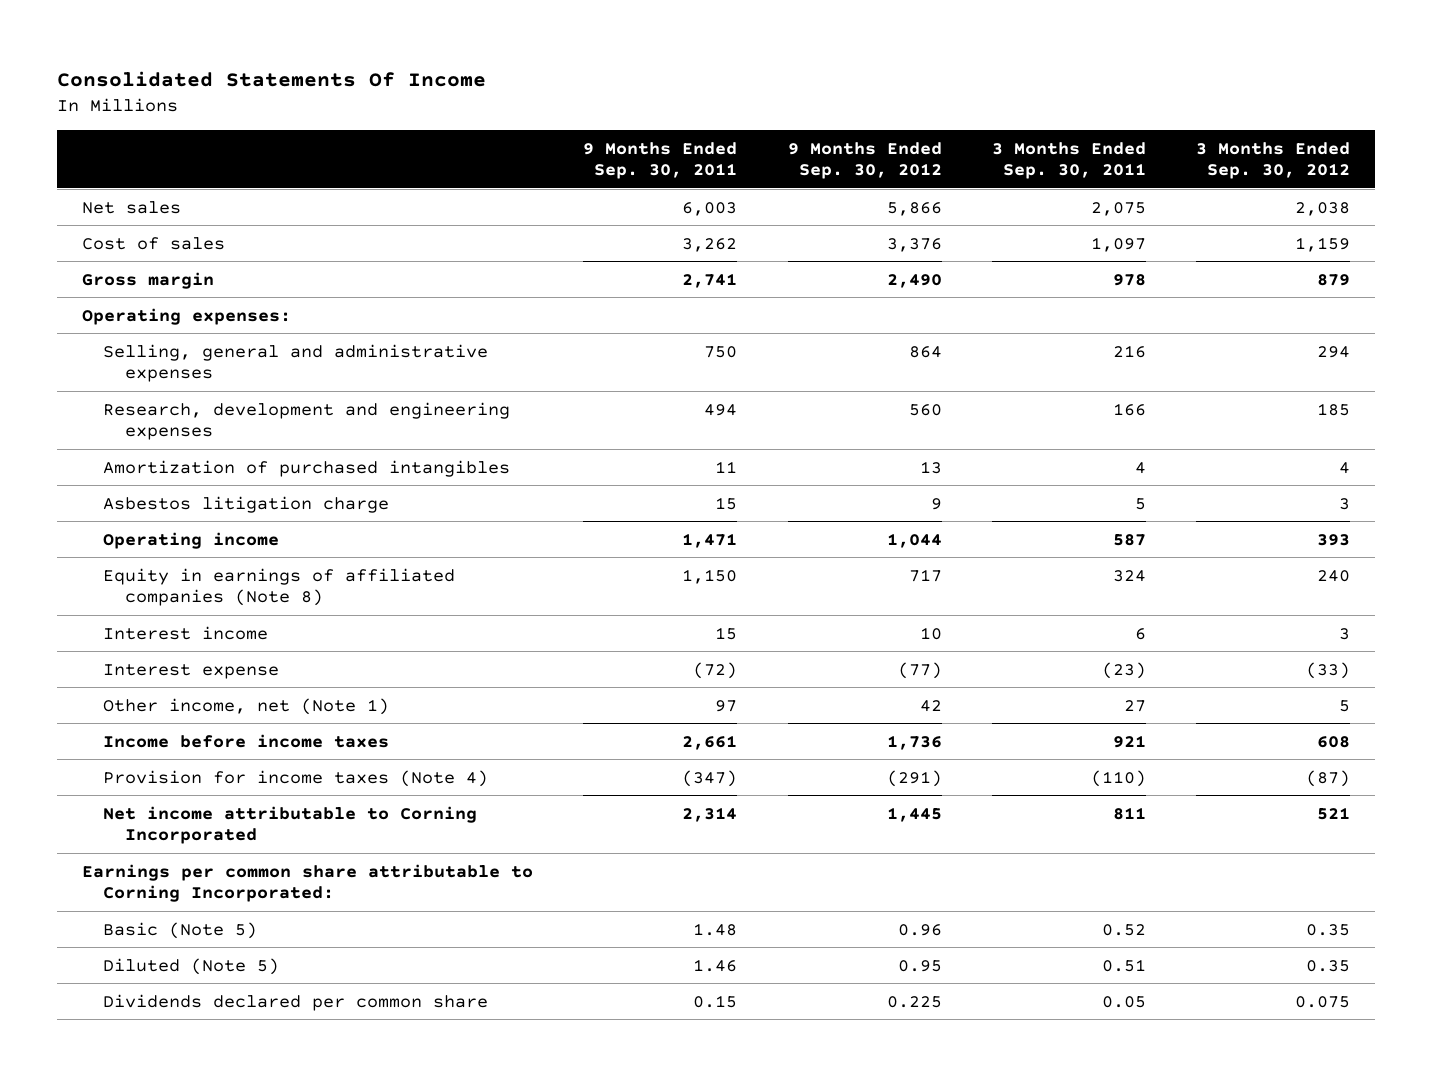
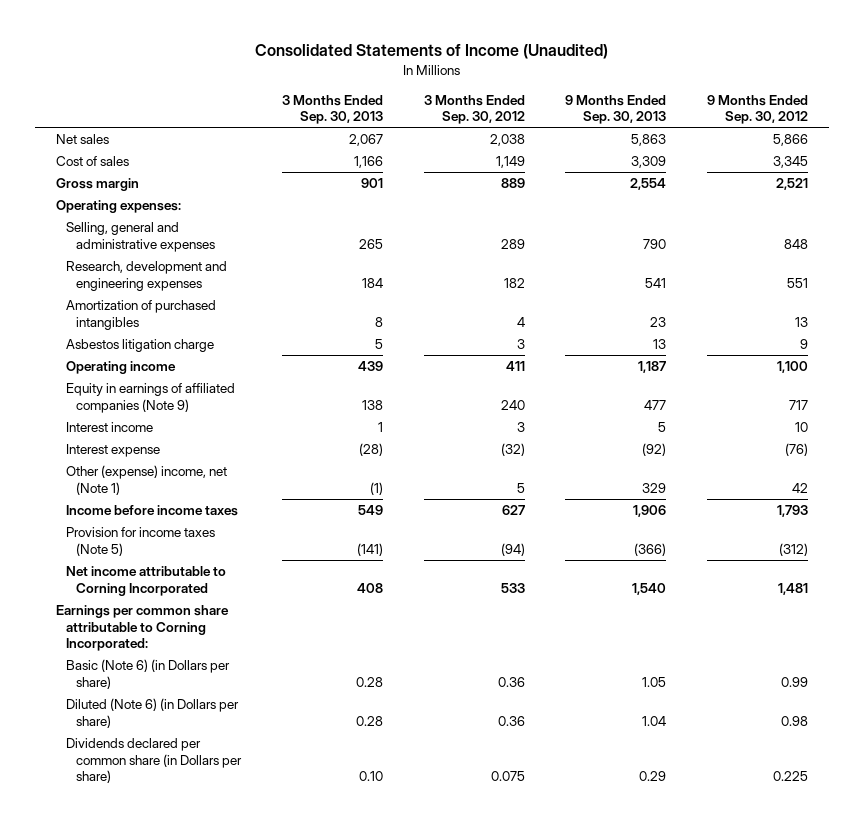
[57,71,487,88] Consolidated Statements Of Income -> [254,44,608,60] Consolidated Statements of Income (Unaudited)
[583,141,738,180] 9 Months Ended Sep. 30, 2011 -> none
[991,141,1146,180] 3 Months Ended Sep. 30, 2011 -> none
none -> [282,94,384,125] 3 Months Ended Sep. 30, 2013
none -> [565,94,667,125] 9 Months Ended Sep. 30, 2013
[886,237,942,252] 3,376 -> [773,155,809,168] 3,345
[1295,236,1351,252] 1,159 -> [495,155,525,168] 1,149
[886,273,942,288] 2,490 -> [776,177,809,190] 2,521
[1317,273,1351,286] 879 -> [500,177,525,188] 889
[908,345,942,358] 864 -> [784,238,809,249] 848
[1317,345,1351,358] 294 -> [500,238,525,249] 289
[908,403,942,416] 560 -> [787,277,809,288] 551
[1317,402,1351,416] 185 -> [503,277,525,288] 182
[886,532,942,548] 1,044 -> [777,360,809,373] 1,100
[1317,533,1351,546] 393 -> [505,360,525,371] 411
[103,567,456,607] Equity in earnings of affiliated companies (Note 8) -> [65,382,235,413] Equity in earnings of affiliated companies (Note 9)
[897,661,942,679] (77) -> [785,442,809,456] (76)
[1306,661,1351,679] (33) -> [500,442,525,456] (32)
[103,697,390,715] Other income, net (Note 1) -> [65,464,227,495] Other (expense) income, net (Note 1)
[886,734,942,750] 1,736 -> [777,504,809,517] 1,793
[1317,735,1351,748] 608 -> [501,504,525,515] 627
[103,769,489,787] Provision for income taxes (Note 4) -> [65,526,215,556] Provision for income taxes (Note 5)
[886,769,942,787] (291) -> [779,542,809,556] (312)
[1306,769,1351,787] (87) -> [500,542,525,556] (94)
[886,806,942,822] 1,445 -> [778,582,809,595] 1,481
[1317,806,1351,820] 521 -> [500,582,525,593] 533
[103,921,258,939] Basic (Note 5) -> [65,658,230,689] Basic (Note 6) (in Dollars per share)
[897,923,942,936] 0.96 -> [781,676,809,687] 0.99
[1306,923,1351,936] 0.35 -> [497,676,525,687] 0.36
[103,957,280,975] Diluted (Note 5) -> [65,697,239,728] Diluted (Note 6) (in Dollars per share)
[897,959,942,972] 0.95 -> [781,715,809,726] 0.98
[1306,959,1351,972] 0.35 -> [497,715,525,726] 0.36
[103,993,489,1011] Dividends declared per common share -> [65,737,243,784] Dividends declared per common share (in Dollars per share)

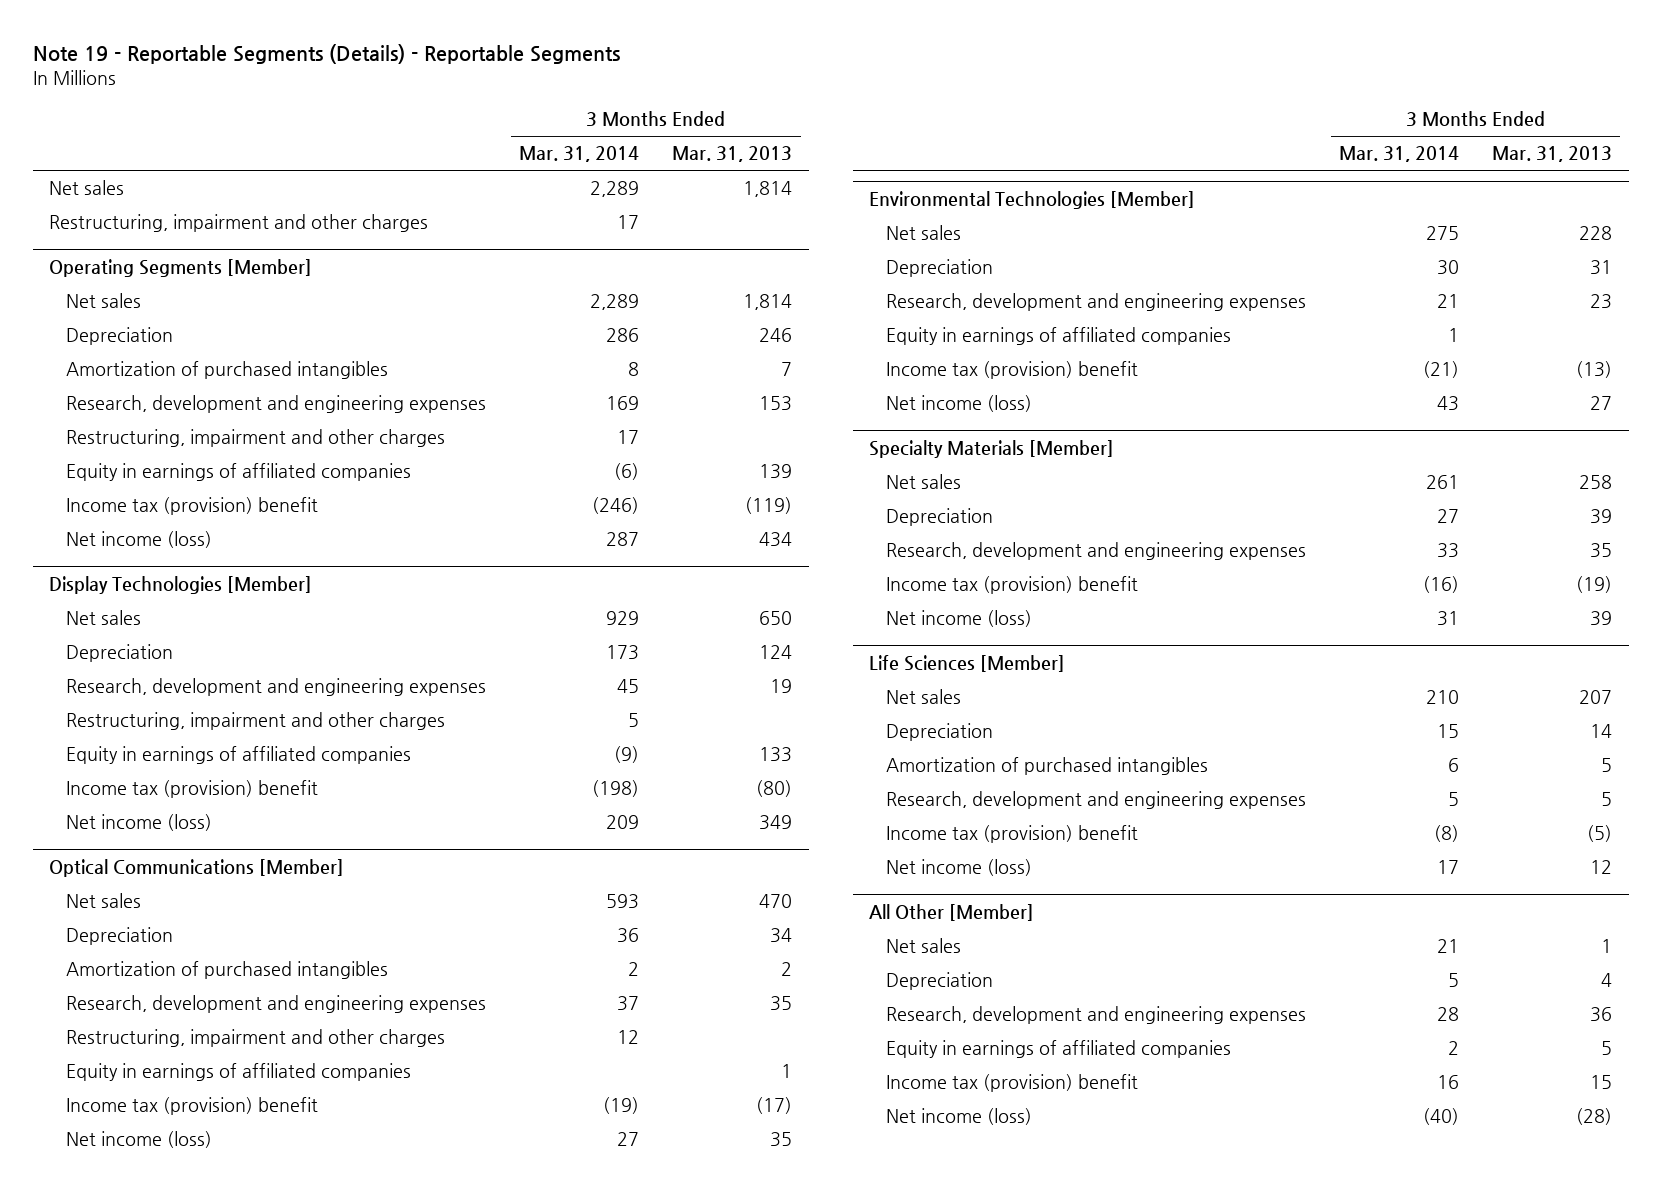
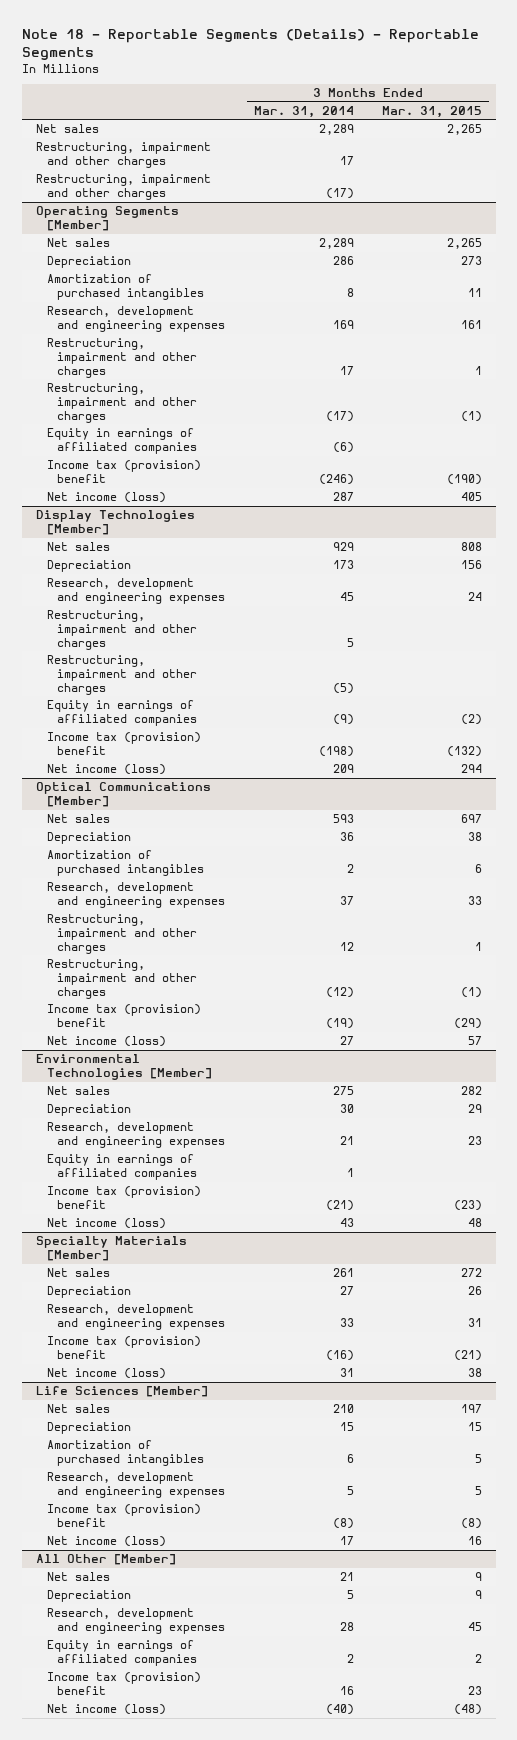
[32,44,620,65] Note 19 - Reportable Segments (Details) - Reportable Segments -> [21,29,479,61] Note 18 - Reportable Segments (Details) - Reportable Segments
[672,146,793,163] Mar. 31, 2013 -> none
none -> [381,105,482,118] Mar. 31, 2015
none -> [35,174,211,201] Restructuring, impairment and other charges
none -> [46,383,198,423] Restructuring, impairment and other charges
none -> [46,655,198,695] Restructuring, impairment and other charges
[66,1063,412,1082] Equity in earnings of affiliated companies -> none
none -> [46,959,198,999] Restructuring, impairment and other charges

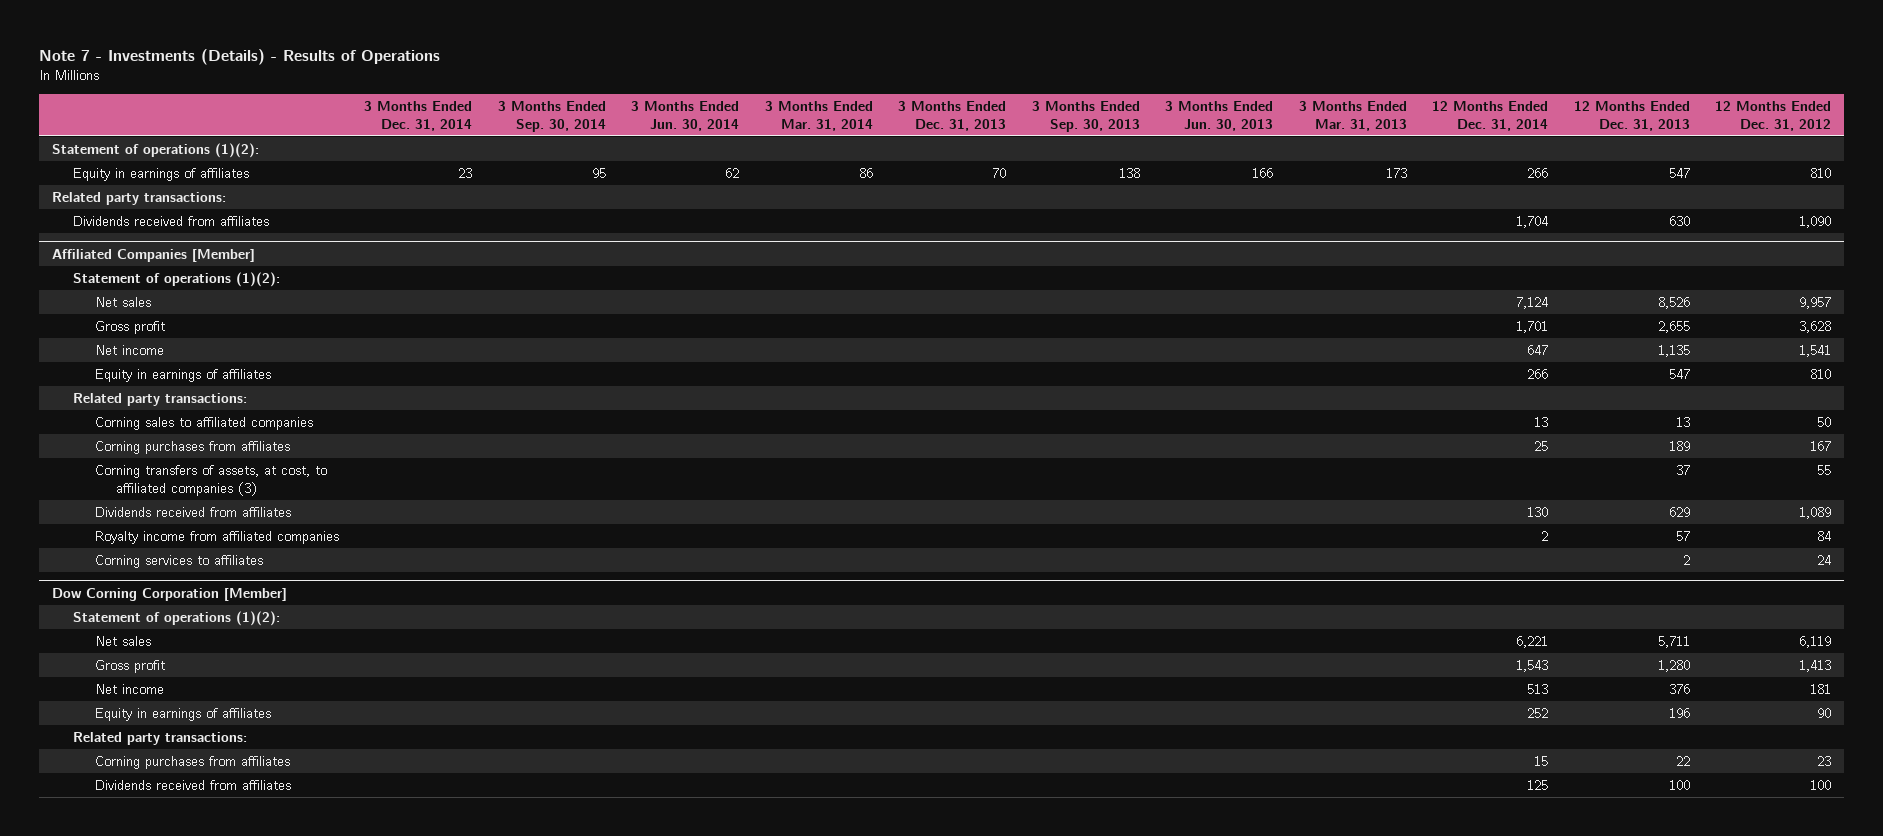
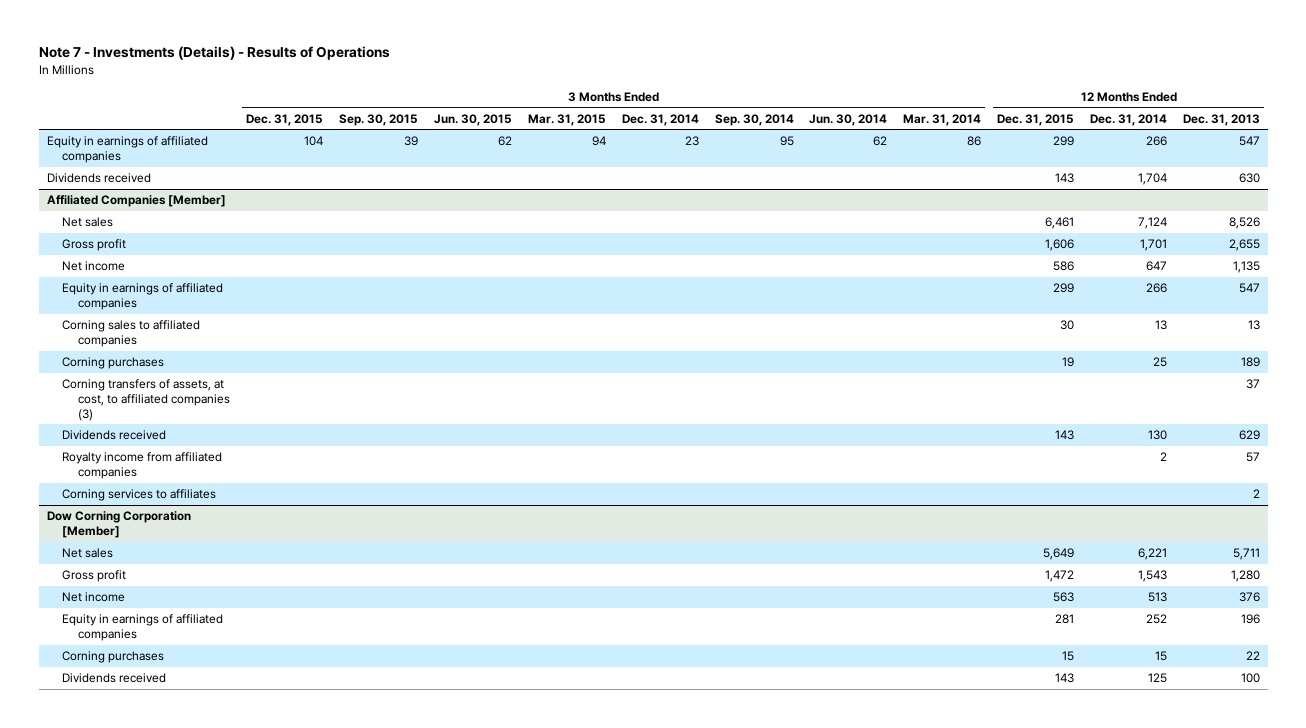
[898,100,1007,131] 3 Months Ended Dec. 31, 2013 -> none
[1031,100,1140,132] 3 Months Ended Sep. 30, 2013 -> none
[1165,100,1274,131] 3 Months Ended Jun. 30, 2013 -> none
[1298,100,1407,131] 3 Months Ended Mar. 31, 2013 -> none
[1715,100,1832,131] 12 Months Ended Dec. 31, 2012 -> none
none -> [246,113,324,126] Dec. 31, 2015
none -> [338,113,418,126] Sep. 30, 2015
none -> [433,113,512,126] Jun. 30, 2015
none -> [527,113,606,126] Mar. 31, 2015
none -> [997,113,1075,126] Dec. 31, 2015
[51,142,259,158] Statement of operations (1)(2): -> none
[51,191,226,205] Related party transactions: -> none
[73,167,250,181] Equity in earnings of affiliates -> [46,136,208,164] Equity in earnings of affiliated companies
[73,215,270,226] Dividends received from affiliates -> [46,173,151,184] Dividends received
[73,271,281,287] Statement of operations (1)(2): -> none
[73,392,248,406] Related party transactions: -> none
[94,368,271,382] Equity in earnings of affiliates -> [62,283,224,311] Equity in earnings of affiliated companies
[94,440,290,454] Corning purchases from affiliates -> [62,357,165,370] Corning purchases
[94,506,291,517] Dividends received from affiliates -> [62,430,167,441] Dividends received
[73,610,281,626] Statement of operations (1)(2): -> none
[73,731,248,745] Related party transactions: -> none
[94,707,271,721] Equity in earnings of affiliates -> [62,614,224,642] Equity in earnings of affiliated companies
[94,755,290,769] Corning purchases from affiliates -> [62,651,165,664] Corning purchases
[94,779,291,790] Dividends received from affiliates -> [62,673,167,684] Dividends received

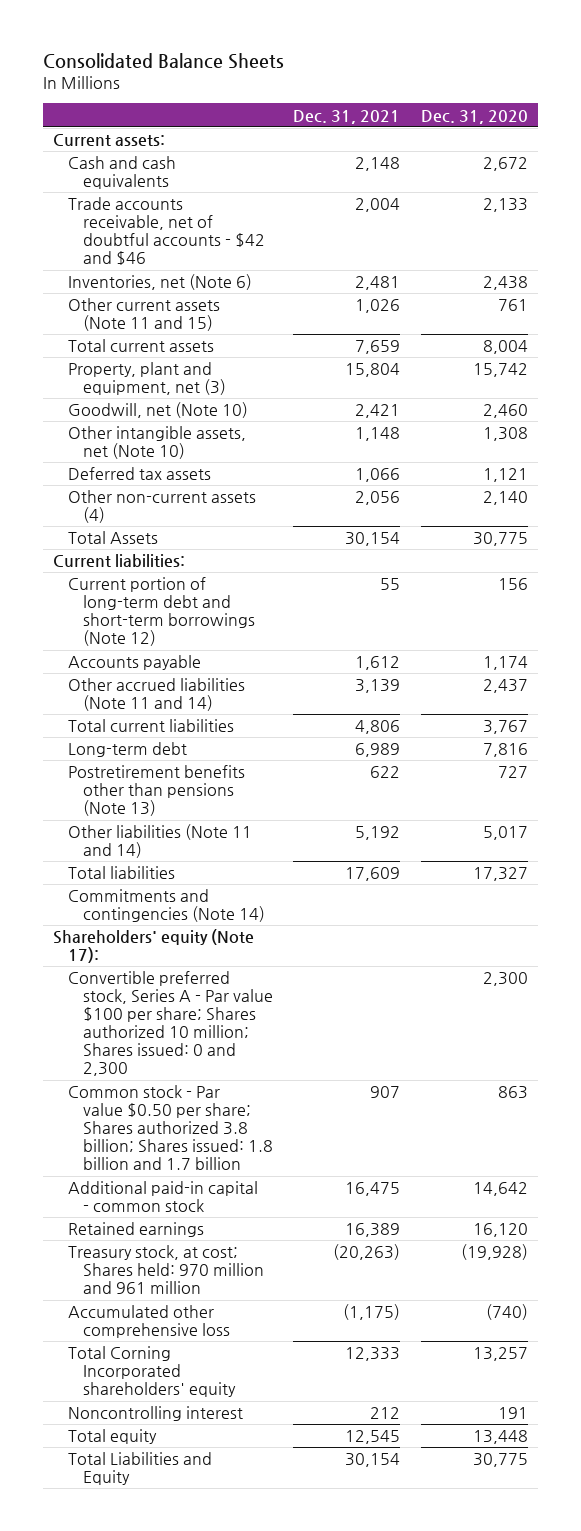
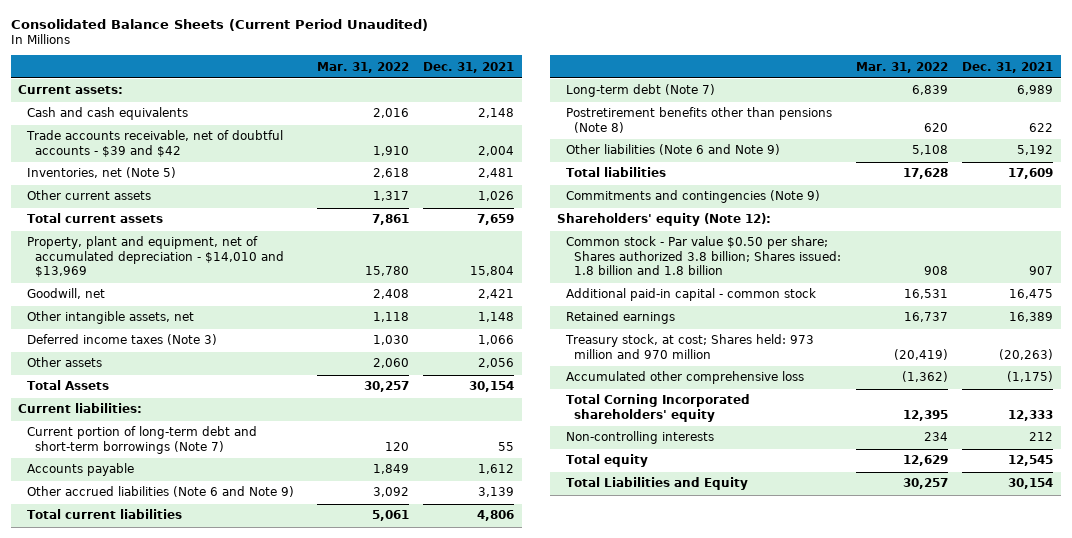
[43,53,285,70] Consolidated Balance Sheets -> [11,18,429,31] Consolidated Balance Sheets (Current Period Unaudited)
[420,109,528,124] Dec. 31, 2020 -> none
none -> [316,61,409,73] Mar. 31, 2022
[68,197,265,266] Trade accounts receivable, net of doubtful accounts - $42 and $46 -> [25,130,283,157] Trade accounts receivable, net of doubtful accounts - $39 and $42
[68,274,253,291] Inventories, net (Note 6) -> [26,167,176,179] Inventories, net (Note 5)
[68,298,221,332] Other current assets (Note 11 and 15) -> [26,190,151,201] Other current assets
[68,362,226,396] Property, plant and equipment, net (3) -> [26,236,284,278] Property, plant and equipment, net of accumulated depreciation - $14,010 and $13,969
[68,402,249,419] Goodwill, net (Note 10) -> [26,288,105,300] Goodwill, net
[68,426,247,460] Other intangible assets, net (Note 10) -> [26,311,194,325] Other intangible assets, net
[68,467,212,481] Deferred tax assets -> [26,334,217,346] Deferred income taxes (Note 3)
[68,490,257,524] Other non-current assets (4) -> [26,357,102,368] Other assets
[68,577,255,647] Current portion of long-term debt and short-term borrowings (Note 12) -> [26,426,257,454] Current portion of long-term debt and short-term borrowings (Note 7)
[68,678,246,712] Other accrued liabilities (Note 11 and 14) -> [26,486,294,498] Other accrued liabilities (Note 6 and Note 9)
[68,742,188,758] Long-term debt -> [565,84,715,98] Long-term debt (Note 7)
[68,765,246,817] Postretirement benefits other than pensions (Note 13) -> [565,107,832,133] Postretirement benefits other than pensions (Note 8)
[68,824,253,859] Other liabilities (Note 11 and 14) -> [565,144,780,156] Other liabilities (Note 6 and Note 9)
[68,971,273,1077] Convertible preferred stock, Series A - Par value $100 per share; Shares authorized 10 million; Shares issued: 0 and 2,300 -> none
[68,889,265,923] Commitments and contingencies (Note 14) -> [565,190,820,204] Commitments and contingencies (Note 9)
[53,929,255,964] Shareholders' equity (Note 17): -> [557,213,772,227] Shareholders' equity (Note 12):
[68,1085,273,1171] Common stock - Par value $0.50 per share; Shares authorized 3.8 billion; Shares issued: 1.8 billion and 1.7 billion -> [565,236,841,276] Common stock - Par value $0.50 per share; Shares authorized 3.8 billion; Shares issued: 1.8 billion and 1.8 billion
[68,1245,264,1295] Treasury stock, at cost; Shares held: 970 million and 961 million -> [564,334,814,359] Treasury stock, at cost; Shares held: 973 million and 970 million
[68,1406,244,1422] Noncontrolling interest -> [565,431,714,445] Non-controlling interests

